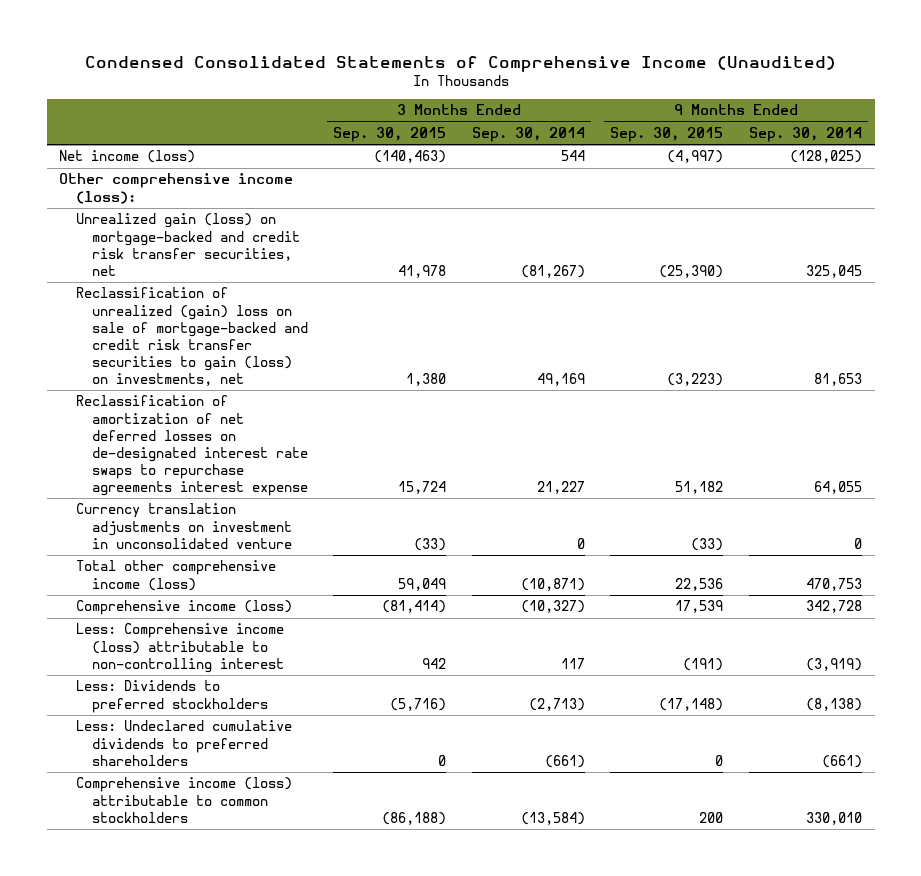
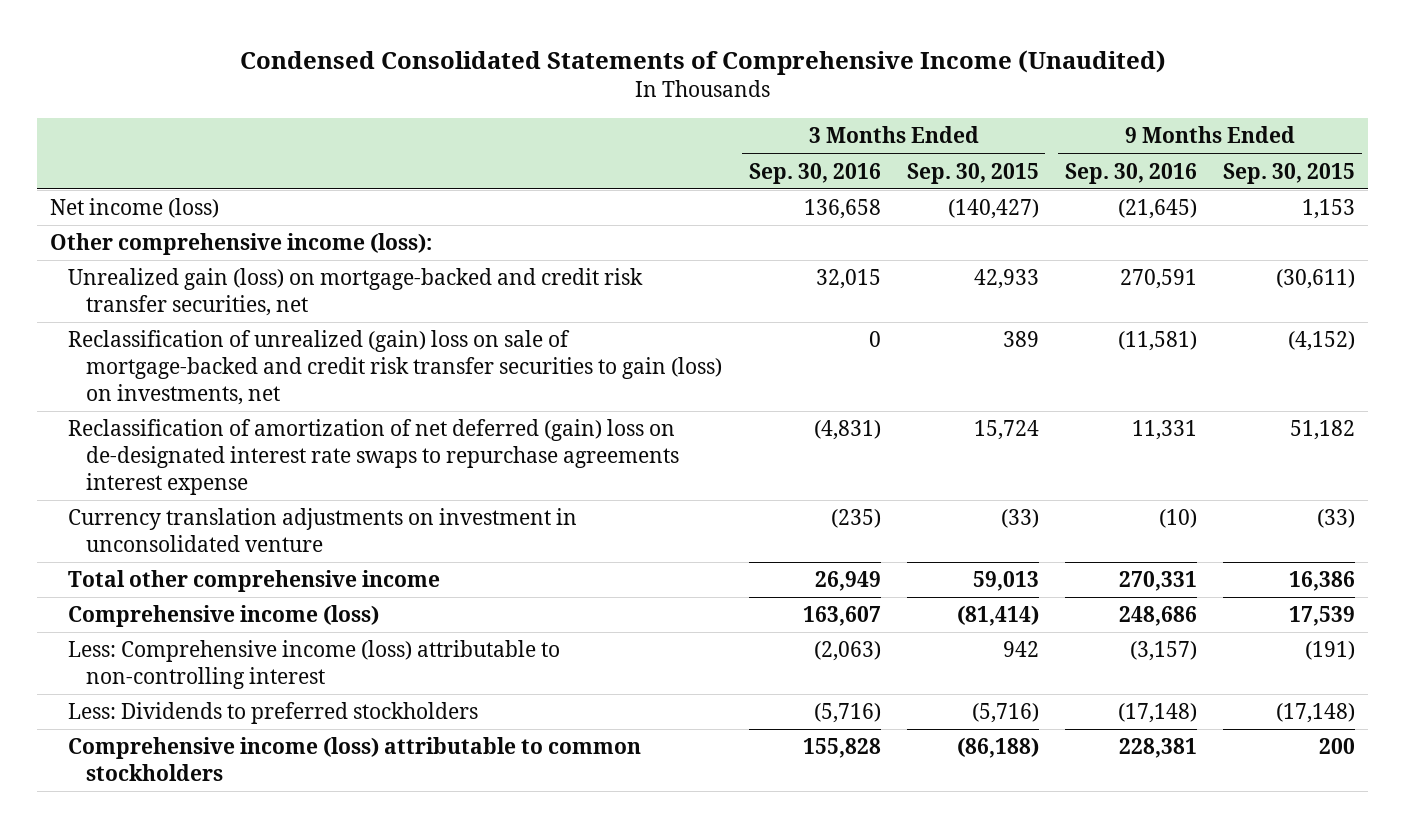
[471,127,585,143] Sep. 30, 2014 -> none
[748,127,862,143] Sep. 30, 2014 -> none
none -> [748,162,881,184] Sep. 30, 2016
none -> [1064,162,1197,184] Sep. 30, 2016
[374,150,447,164] (140,463) -> [947,199,1039,220] (140,427)
[667,150,724,164] (4,997) -> [1302,199,1356,220] 1,153
[398,264,447,278] 41,978 -> [973,269,1039,290] 42,933
[659,264,724,278] (25,390) -> [1276,269,1356,290] (30,611)
[406,373,447,387] 1,380 -> [1002,331,1039,348] 389
[667,373,724,387] (3,223) -> [1288,331,1356,352] (4,152)
[75,395,308,497] Reclassification of amortization of net deferred losses on de-designated interest rate swaps to repurchase agreements interest expense -> [68,419,680,496] Reclassification of amortization of net deferred (gain) loss on de-designated interest rate swaps to repurchase agreements interest expense
[75,560,276,591] Total other comprehensive income (loss) -> [68,570,441,593] Total other comprehensive income
[398,577,447,591] 59,049 -> [972,571,1039,592] 59,013
[675,577,724,591] 22,536 -> [1289,571,1356,592] 16,386
[75,720,292,766] Less: Undeclared cumulative dividends to preferred shareholders -> none

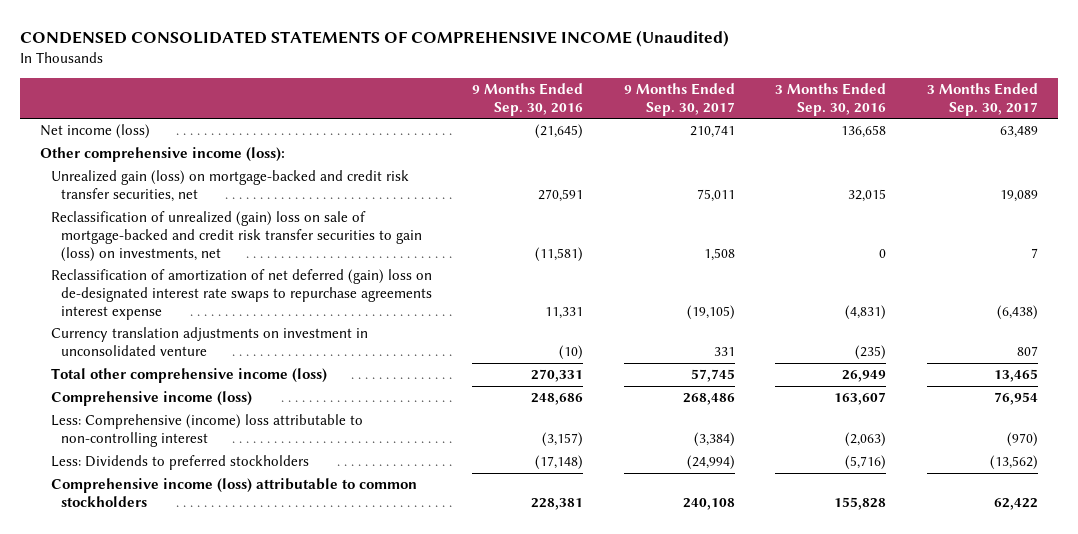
[239,50,1166,76] Condensed Consolidated Statements of Comprehensive Income (Unaudited) -> [19,29,729,47] CONDENSED CONSOLIDATED STATEMENTS OF COMPREHENSIVE INCOME (Unaudited)
[906,162,1039,184] Sep. 30, 2015 -> none
[1223,162,1356,184] Sep. 30, 2015 -> none
none -> [623,82,735,116] 9 Months Ended Sep. 30, 2017
none -> [926,82,1038,116] 3 Months Ended Sep. 30, 2017
[68,570,441,593] Total other comprehensive income -> [50,368,327,384] Total other comprehensive income (loss)
[68,640,561,690] Less: Comprehensive income (loss) attributable to non-controlling interest -> [50,414,363,447] Less: Comprehensive (income) loss attributable to non-controlling interest

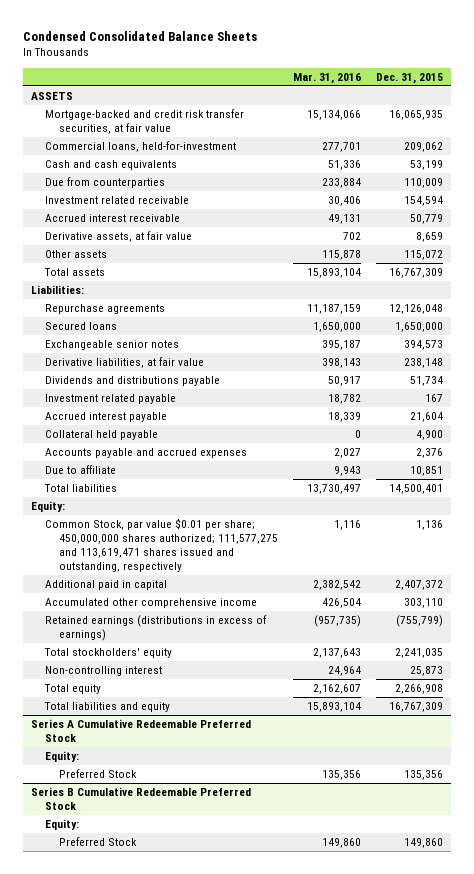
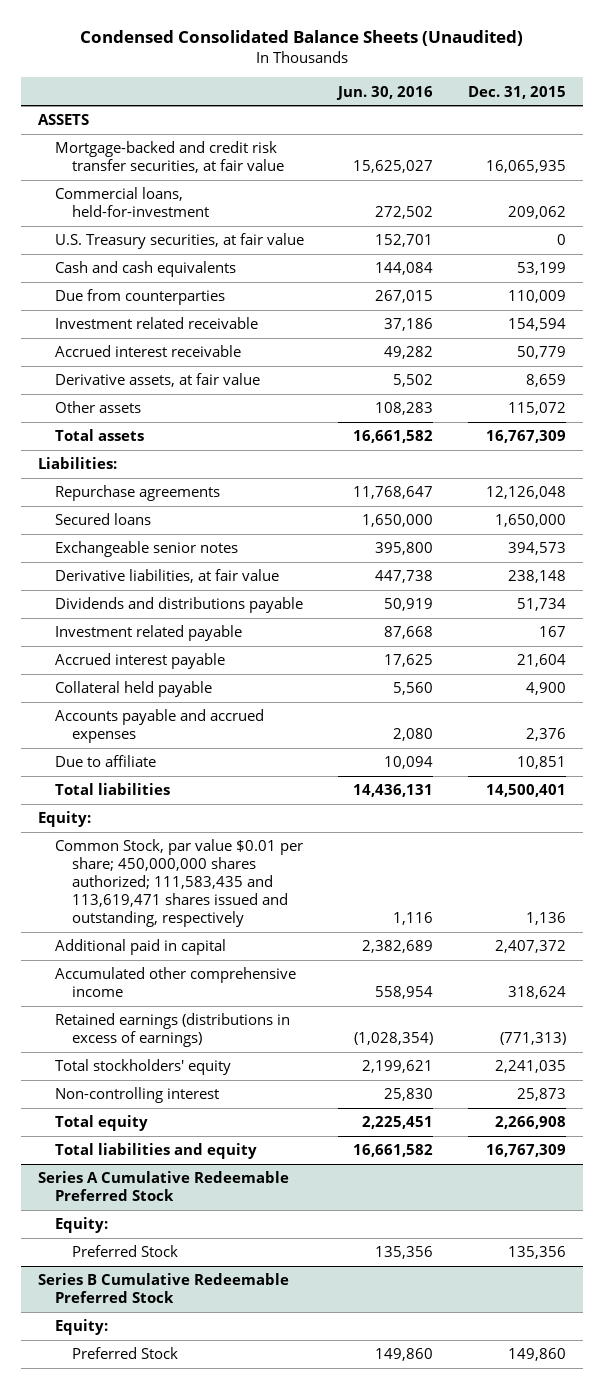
[22,30,257,41] Condensed Consolidated Balance Sheets -> [79,30,523,47] Condensed Consolidated Balance Sheets (Unaudited)
[293,72,362,84] Mar. 31, 2016 -> none
none -> [336,85,434,100] Jun. 30, 2016
none -> [55,233,305,250] U.S. Treasury securities, at fair value
[44,517,278,573] Common Stock, par value $0.01 per share; 450,000,000 shares authorized; 111,577,275 and 113,619,471 shares issued and outstanding, respectively -> [55,839,304,927] Common Stock, par value $0.01 per share; 450,000,000 shares authorized; 111,583,435 and 113,619,471 shares issued and outstanding, respectively
[404,597,444,608] 303,110 -> [507,986,566,1000] 318,624
[396,614,444,627] (755,799) -> [499,1032,566,1046] (771,313)

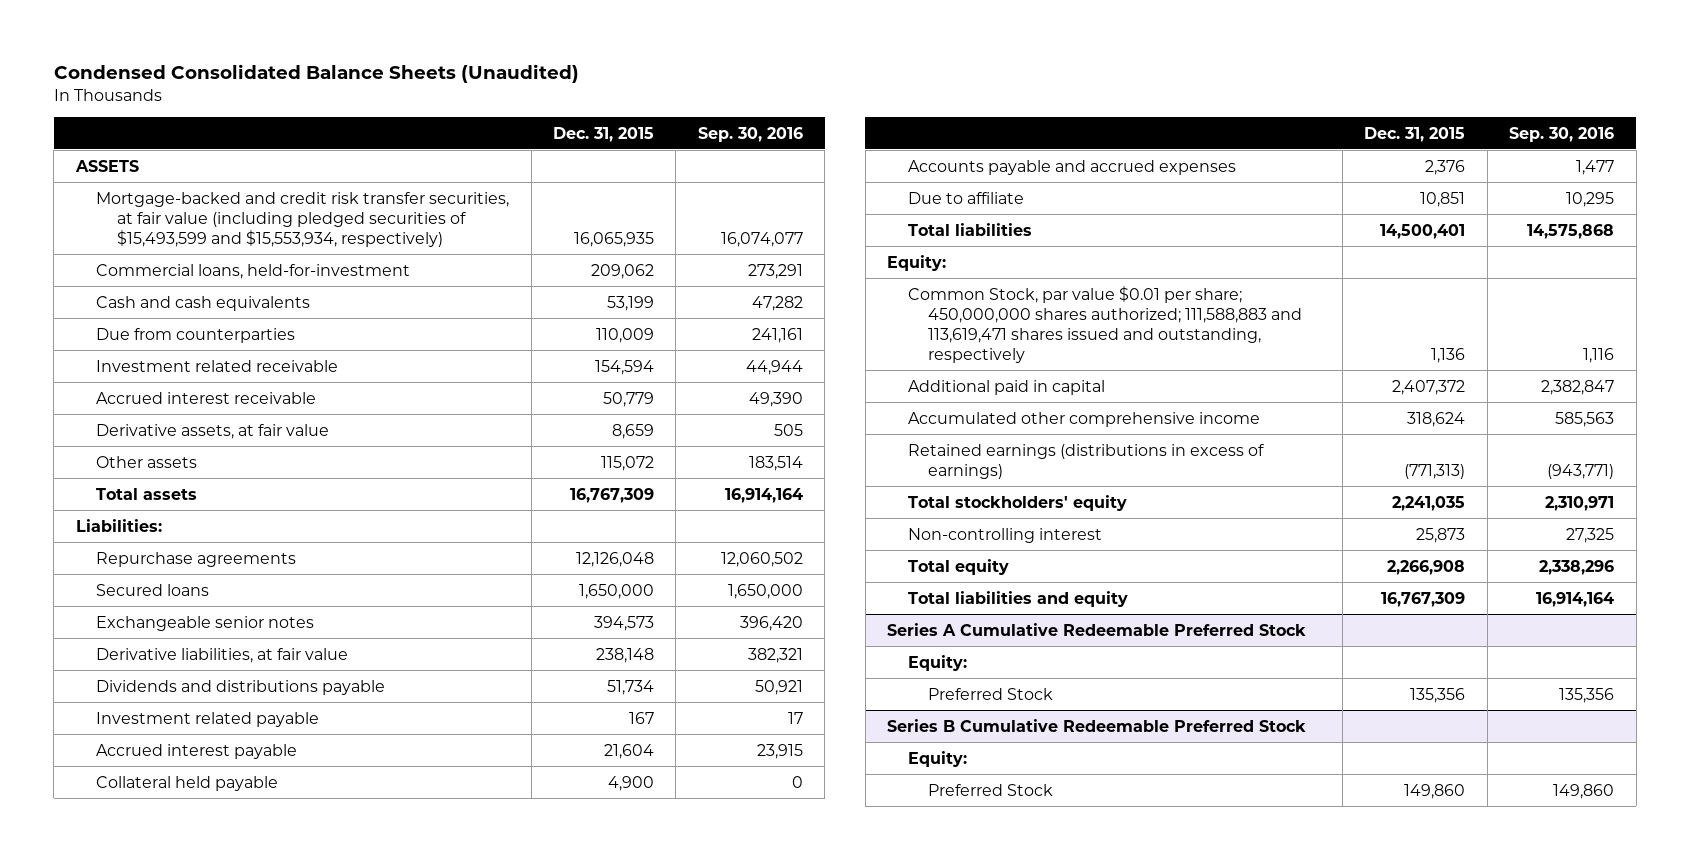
[336,85,434,100] Jun. 30, 2016 -> none
none -> [697,126,803,142] Sep. 30, 2016
[55,141,285,174] Mortgage-backed and credit risk transfer securities, at fair value -> [96,191,510,247] Mortgage-backed and credit risk transfer securities, at fair value (including pledged securities of $15,493,599 and $15,553,934, respectively)
[55,233,305,250] U.S. Treasury securities, at fair value -> none
[55,839,304,927] Common Stock, par value $0.01 per share; 450,000,000 shares authorized; 111,583,435 and 113,619,471 shares issued and outstanding, respectively -> [907,285,1303,363] Common Stock, par value $0.01 per share; 450,000,000 shares authorized; 111,588,883 and 113,619,471 shares issued and outstanding, respectively

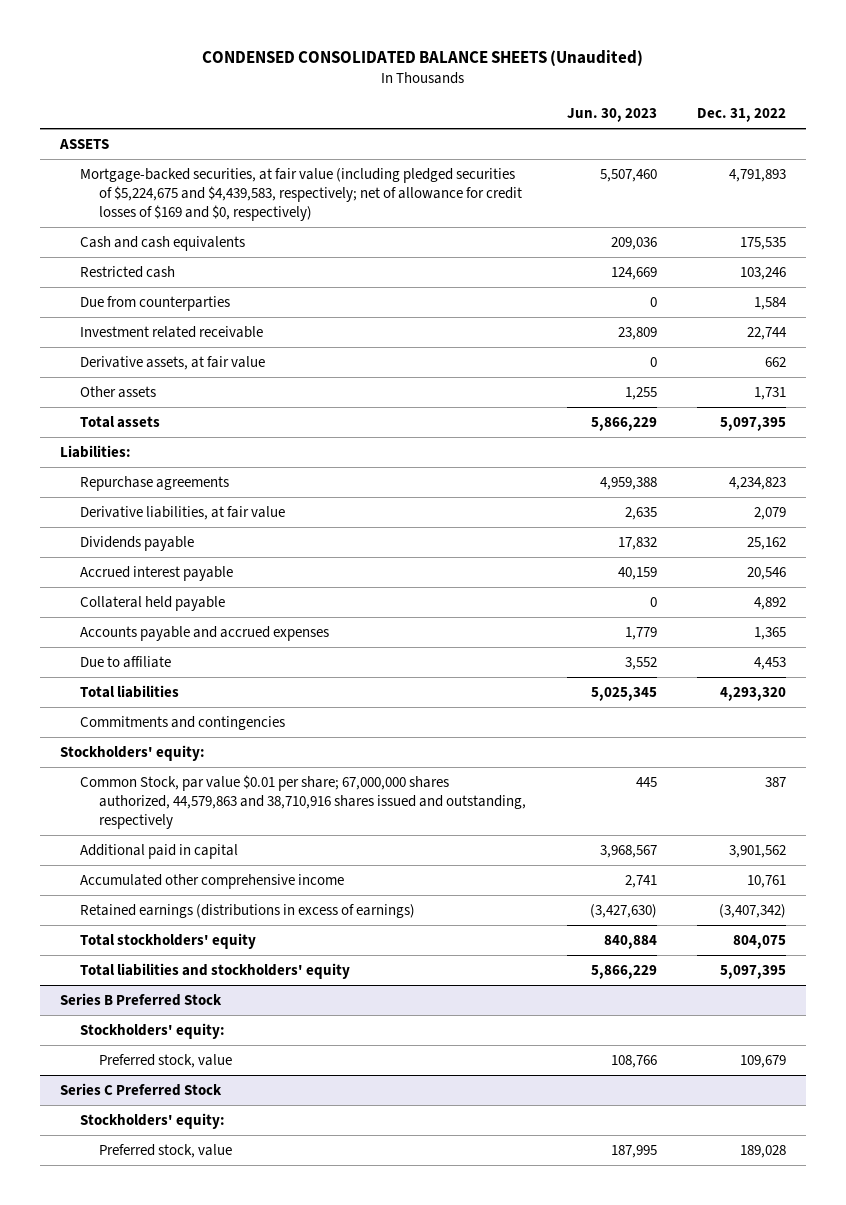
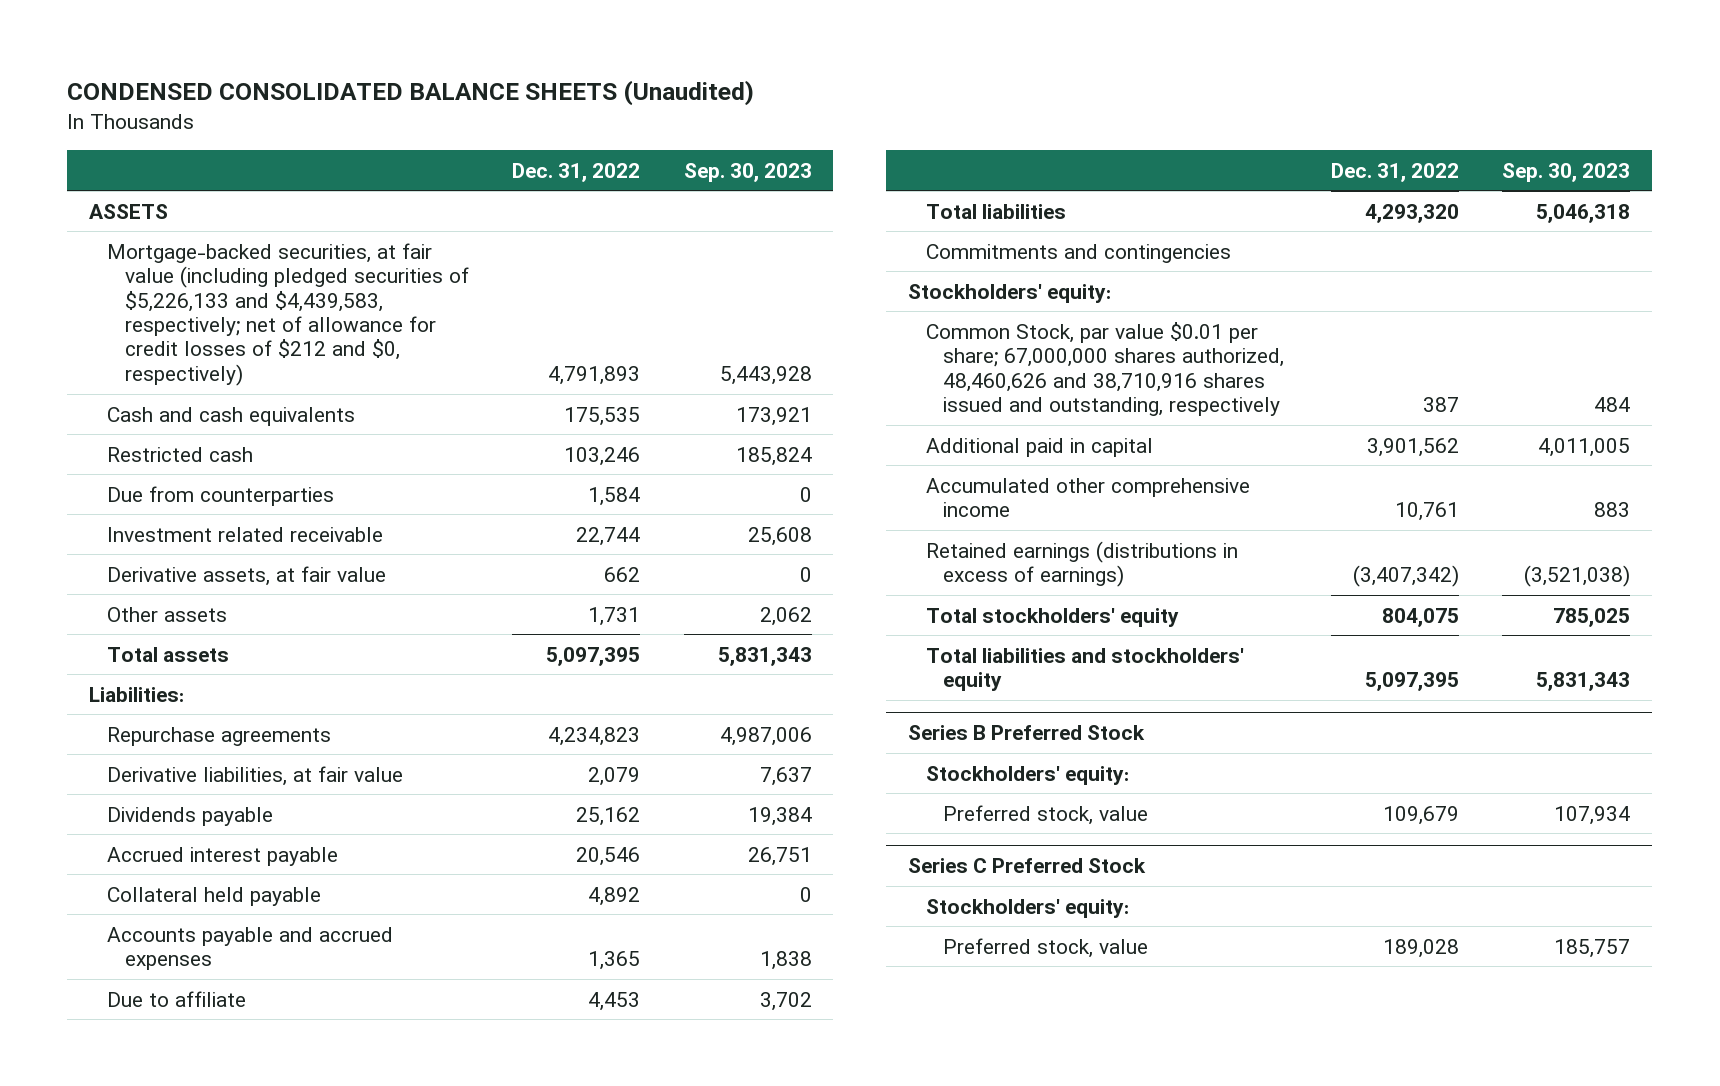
[566,108,657,123] Jun. 30, 2023 -> none
none -> [683,162,812,182] Sep. 30, 2023
[79,168,523,221] Mortgage-backed securities, at fair value (including pledged securities of $5,224,675 and $4,439,583, respectively; net of allowance for credit losses of $169 and $0, respectively) -> [106,242,469,386] Mortgage-backed securities, at fair value (including pledged securities of $5,226,133 and $4,439,583, respectively; net of allowance for credit losses of $212 and $0, respectively)
[79,775,527,829] Common Stock, par value $0.01 per share; 67,000,000 shares authorized, 44,579,863 and 38,710,916 shares issued and outstanding, respectively -> [925,321,1285,417] Common Stock, par value $0.01 per share; 67,000,000 shares authorized, 48,460,626 and 38,710,916 shares issued and outstanding, respectively

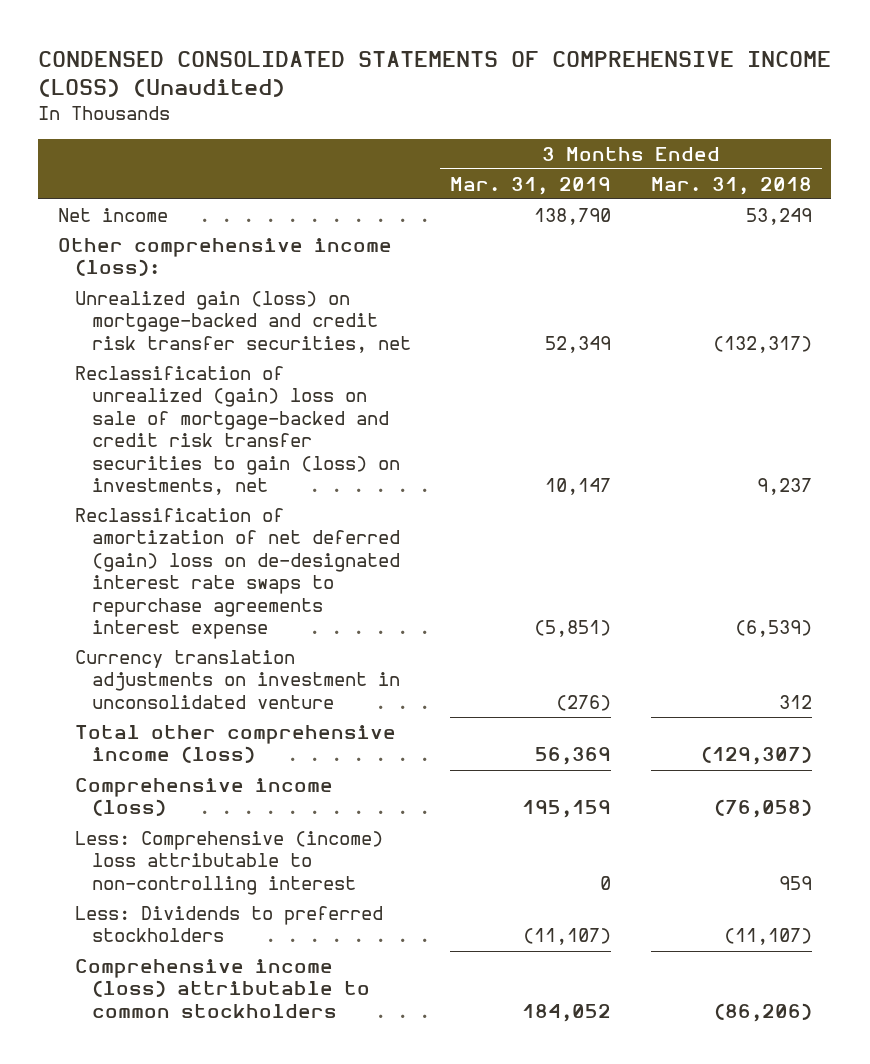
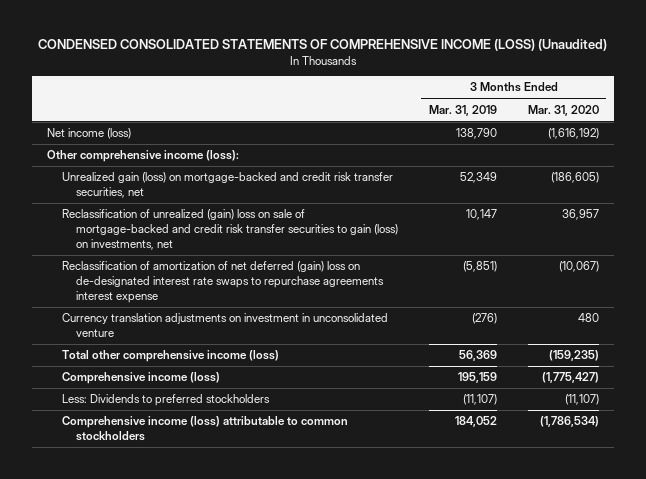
[650,176,812,195] Mar. 31, 2018 -> none
none -> [527,104,599,116] Mar. 31, 2020
[58,208,169,223] Net income -> [47,128,132,140] Net income (loss)
[74,831,383,895] Less: Comprehensive (income) loss attributable to non-controlling interest -> none

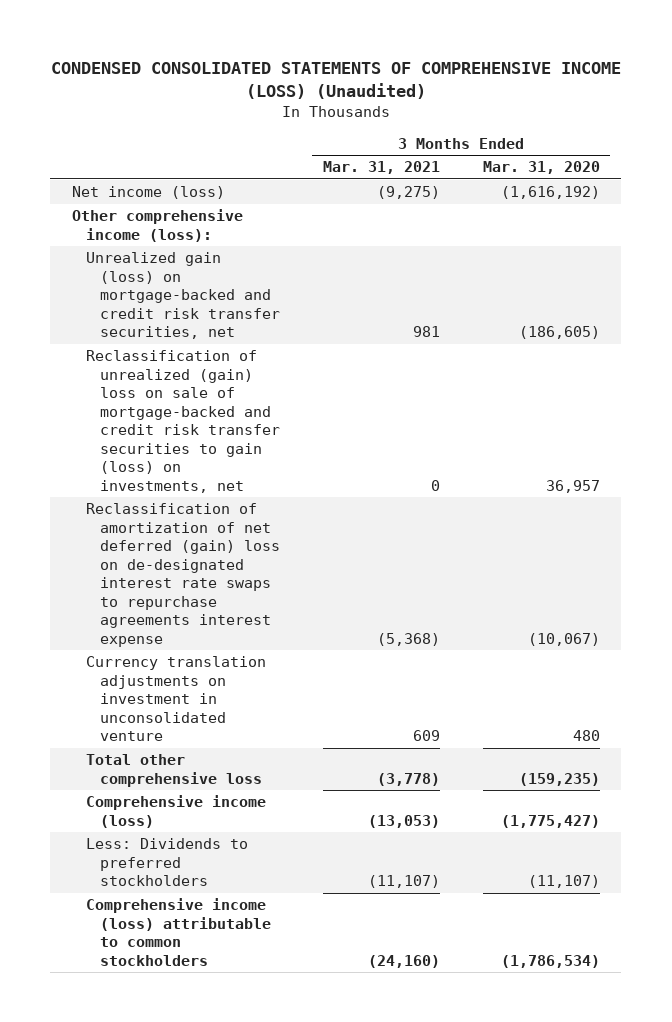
[428,104,497,116] Mar. 31, 2019 -> none
none -> [323,161,441,175] Mar. 31, 2021
[61,350,279,363] Total other comprehensive income (loss) -> [86,754,263,787] Total other comprehensive loss

